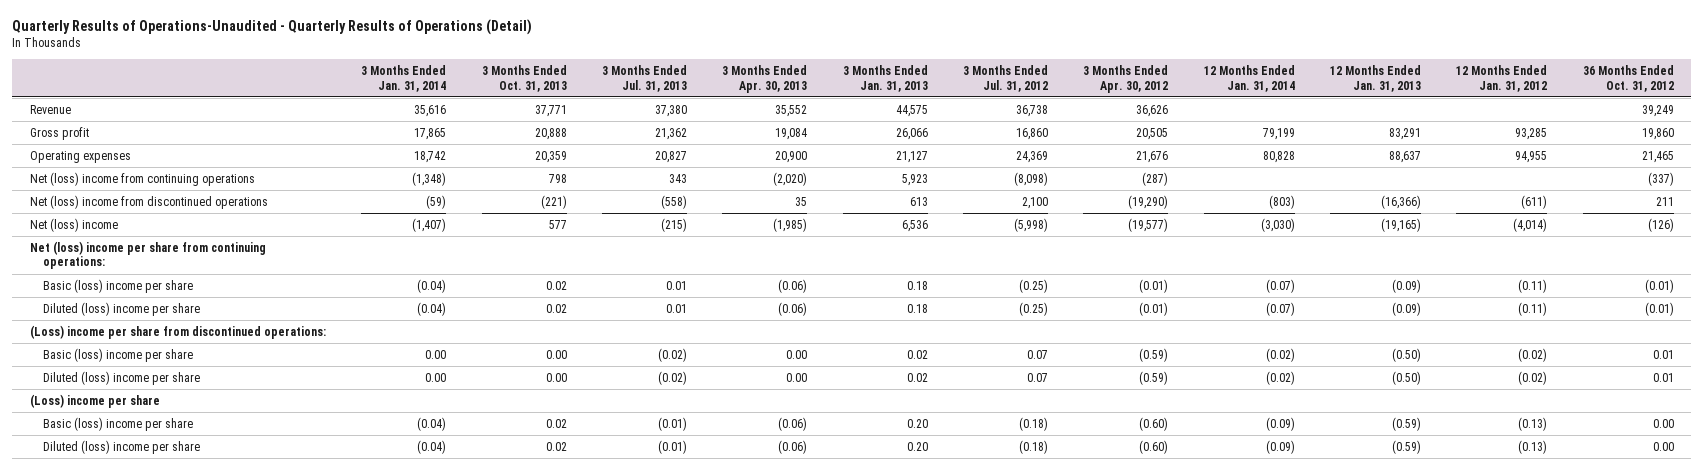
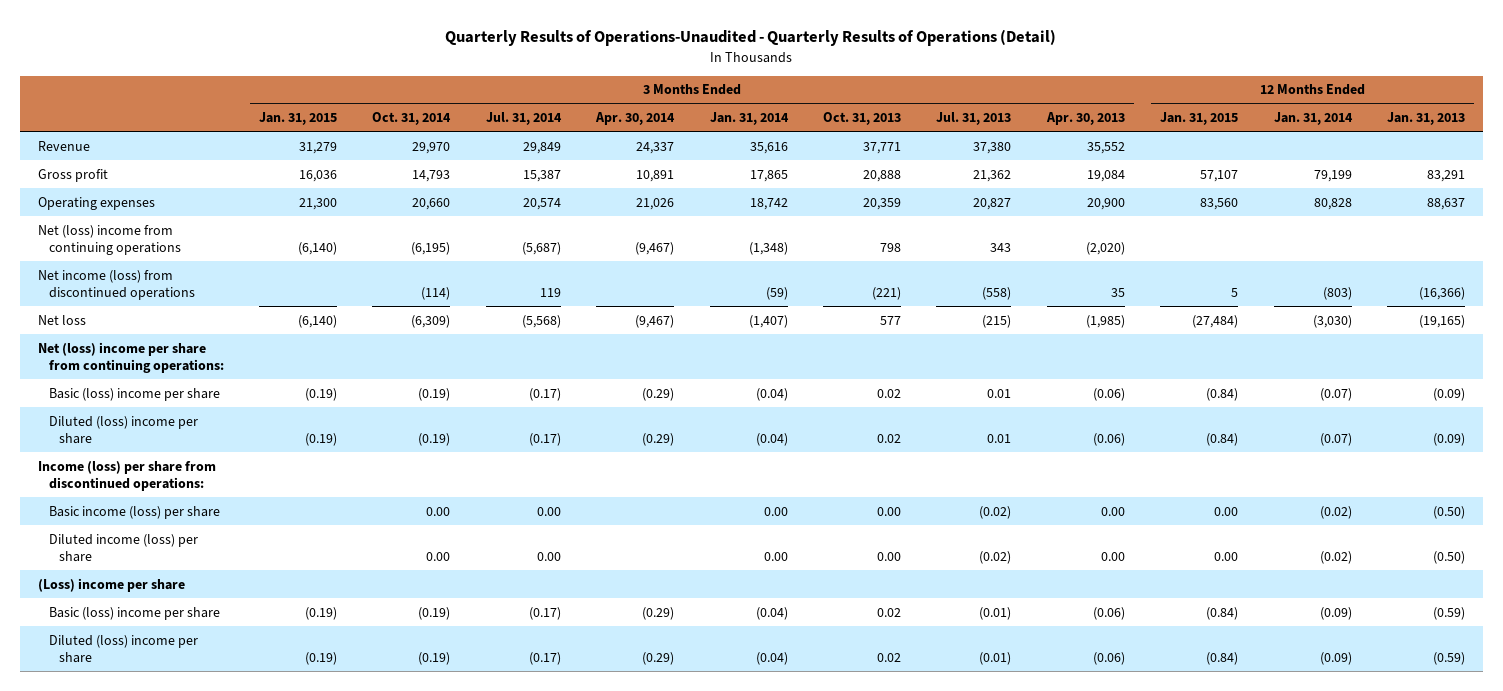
[842,64,928,92] 3 Months Ended Jan. 31, 2013 -> none
[963,64,1049,92] 3 Months Ended Jul. 31, 2012 -> none
[1083,64,1169,93] 3 Months Ended Apr. 30, 2012 -> none
[1456,64,1548,92] 12 Months Ended Jan. 31, 2012 -> none
[1582,64,1674,92] 36 Months Ended Oct. 31, 2012 -> none
none -> [259,111,338,125] Jan. 31, 2015
none -> [372,111,452,125] Oct. 31, 2014
none -> [485,111,562,125] Jul. 31, 2014
none -> [595,111,676,125] Apr. 30, 2014
none -> [1160,111,1239,125] Jan. 31, 2015
[29,194,268,209] Net (loss) income from discontinued operations -> [38,269,195,301] Net income (loss) from discontinued operations
[29,217,118,232] Net (loss) income -> [38,314,87,325] Net loss
[29,324,326,339] (Loss) income per share from discontinued operations: -> [38,460,217,492] Income (loss) per share from discontinued operations:
[42,347,193,362] Basic (loss) income per share -> [48,505,220,519] Basic income (loss) per share
[42,370,200,385] Diluted (loss) income per share -> [48,533,198,563] Diluted income (loss) per share

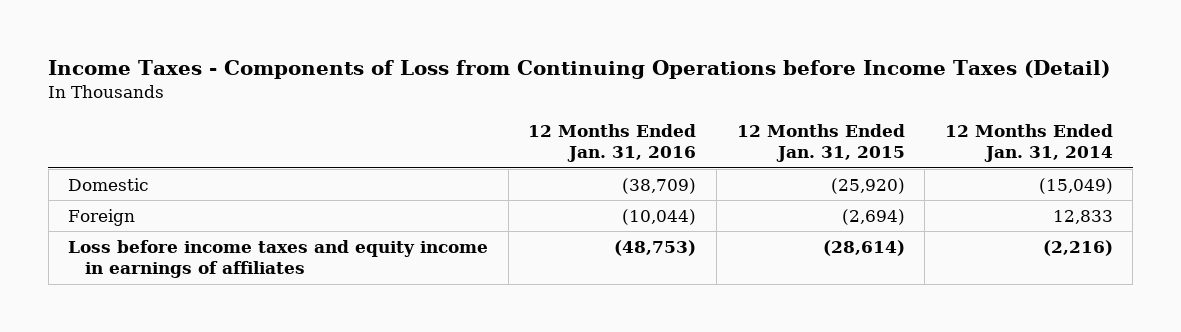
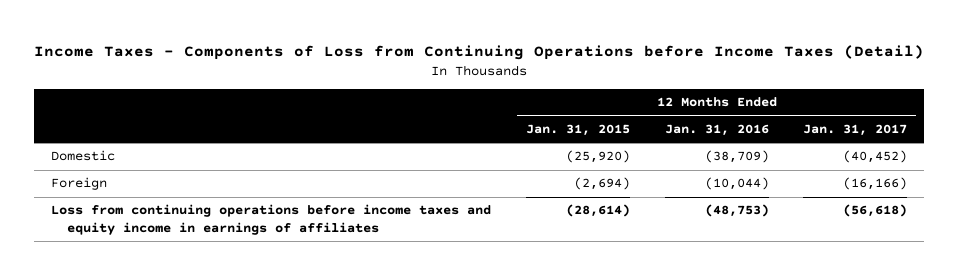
[944,123,1113,163] 12 Months Ended Jan. 31, 2014 -> none
none -> [803,124,908,137] Jan. 31, 2017
[68,239,489,279] Loss before income taxes and equity income in earnings of affiliates -> [51,204,492,236] Loss from continuing operations before income taxes and equity income in earnings of affiliates

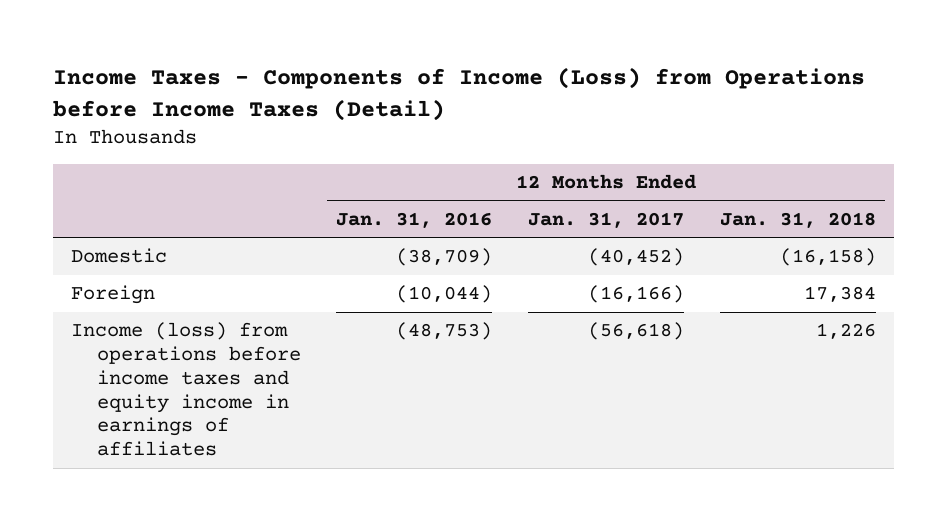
[34,44,925,60] Income Taxes - Components of Loss from Continuing Operations before Income Taxes (Detail) -> [52,67,865,121] Income Taxes - Components of Income (Loss) from Operations before Income Taxes (Detail)
[525,124,630,137] Jan. 31, 2015 -> none
none -> [719,211,876,228] Jan. 31, 2018
[51,204,492,236] Loss from continuing operations before income taxes and equity income in earnings of affiliates -> [70,322,301,457] Income (loss) from operations before income taxes and equity income in earnings of affiliates

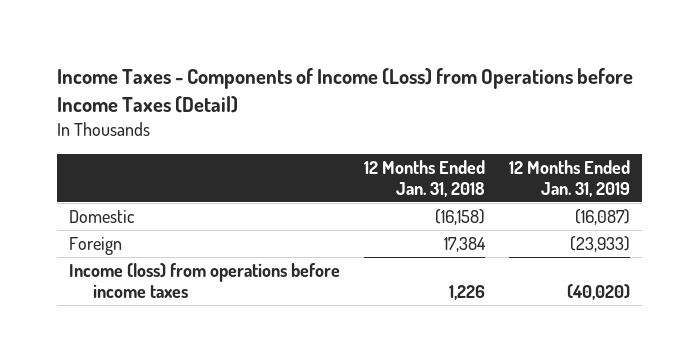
[336,211,493,228] Jan. 31, 2016 -> none
[528,211,685,228] Jan. 31, 2017 -> none
none -> [509,160,631,197] 12 Months Ended Jan. 31, 2019
[70,322,301,457] Income (loss) from operations before income taxes and equity income in earnings of affiliates -> [68,263,340,298] Income (loss) from operations before income taxes

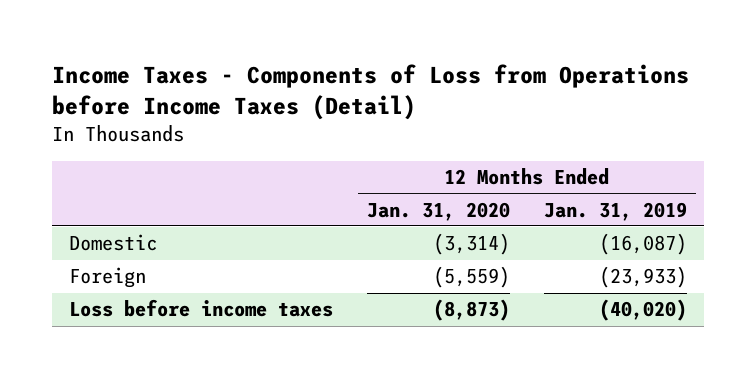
[56,68,633,113] Income Taxes - Components of Income (Loss) from Operations before Income Taxes (Detail) -> [51,63,689,120] Income Taxes - Components of Loss from Operations before Income Taxes (Detail)
[363,160,485,197] 12 Months Ended Jan. 31, 2018 -> none
none -> [366,201,510,221] Jan. 31, 2020
[68,263,340,298] Income (loss) from operations before income taxes -> [68,299,333,318] Loss before income taxes

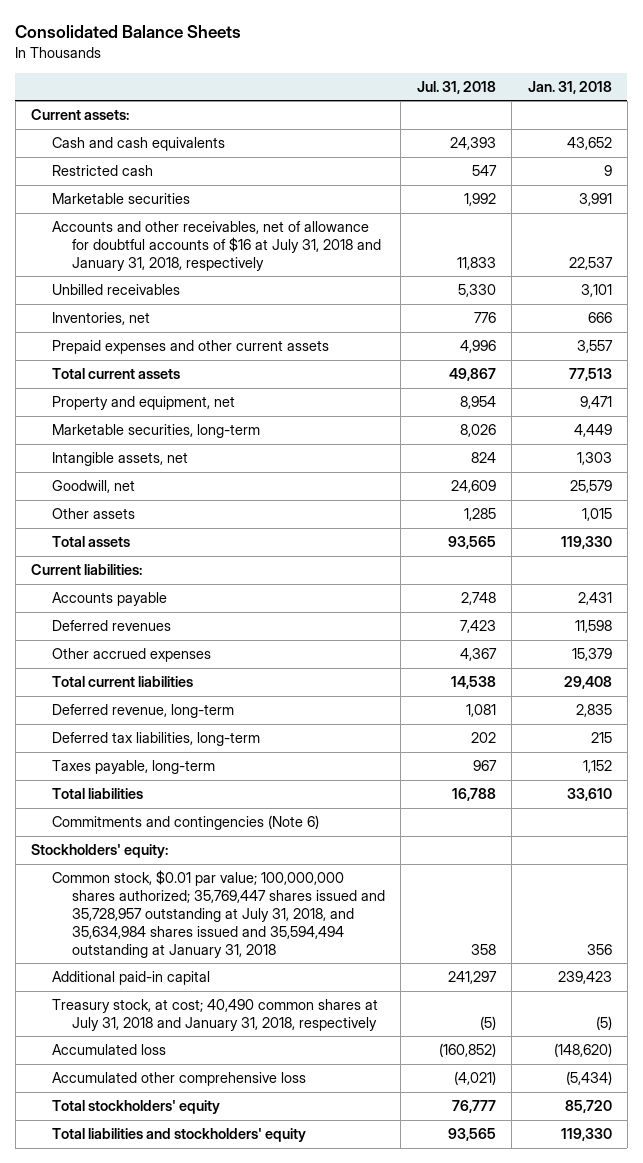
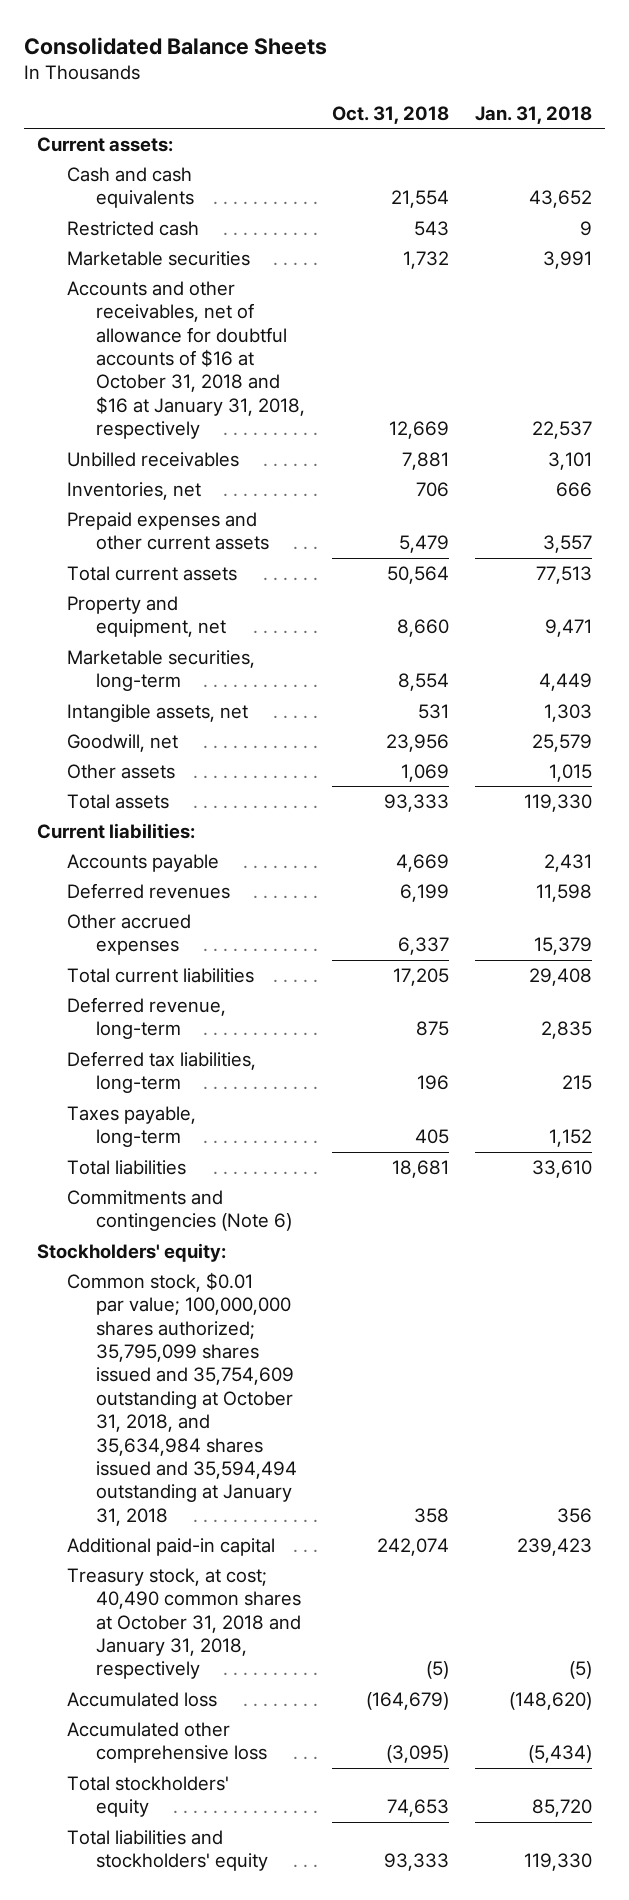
[416,80,496,94] Jul. 31, 2018 -> none
none -> [331,105,449,124] Oct. 31, 2018
[51,221,381,271] Accounts and other receivables, net of allowance for doubtful accounts of $16 at July 31, 2018 and January 31, 2018, respectively -> [66,280,306,440] Accounts and other receivables, net of allowance for doubtful accounts of $16 at October 31, 2018 and $16 at January 31, 2018, respectively
[51,870,385,958] Common stock, $0.01 par value; 100,000,000 shares authorized; 35,769,447 shares issued and 35,728,957 outstanding at July 31, 2018, and 35,634,984 shares issued and 35,594,494 outstanding at January 31, 2018 -> [66,1271,298,1526] Common stock, $0.01 par value; 100,000,000 shares authorized; 35,795,099 shares issued and 35,754,609 outstanding at October 31, 2018, and 35,634,984 shares issued and 35,594,494 outstanding at January 31, 2018
[51,999,378,1031] Treasury stock, at cost; 40,490 common shares at July 31, 2018 and January 31, 2018, respectively -> [66,1567,302,1680] Treasury stock, at cost; 40,490 common shares at October 31, 2018 and January 31, 2018, respectively

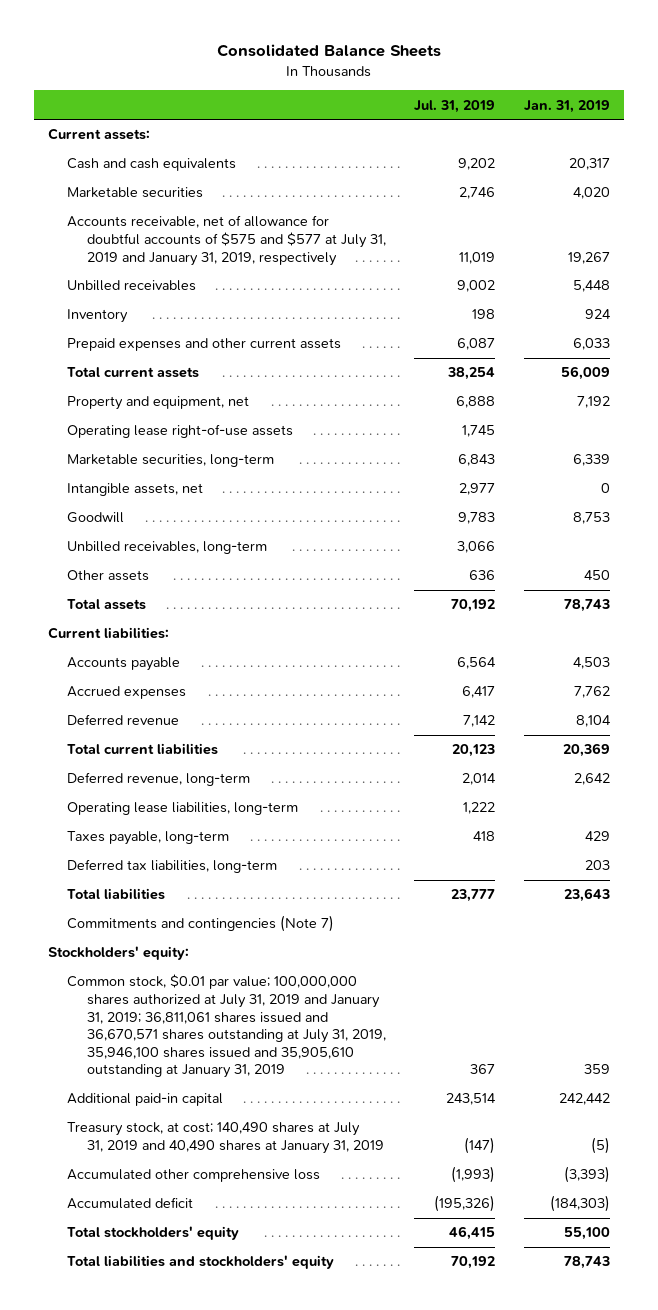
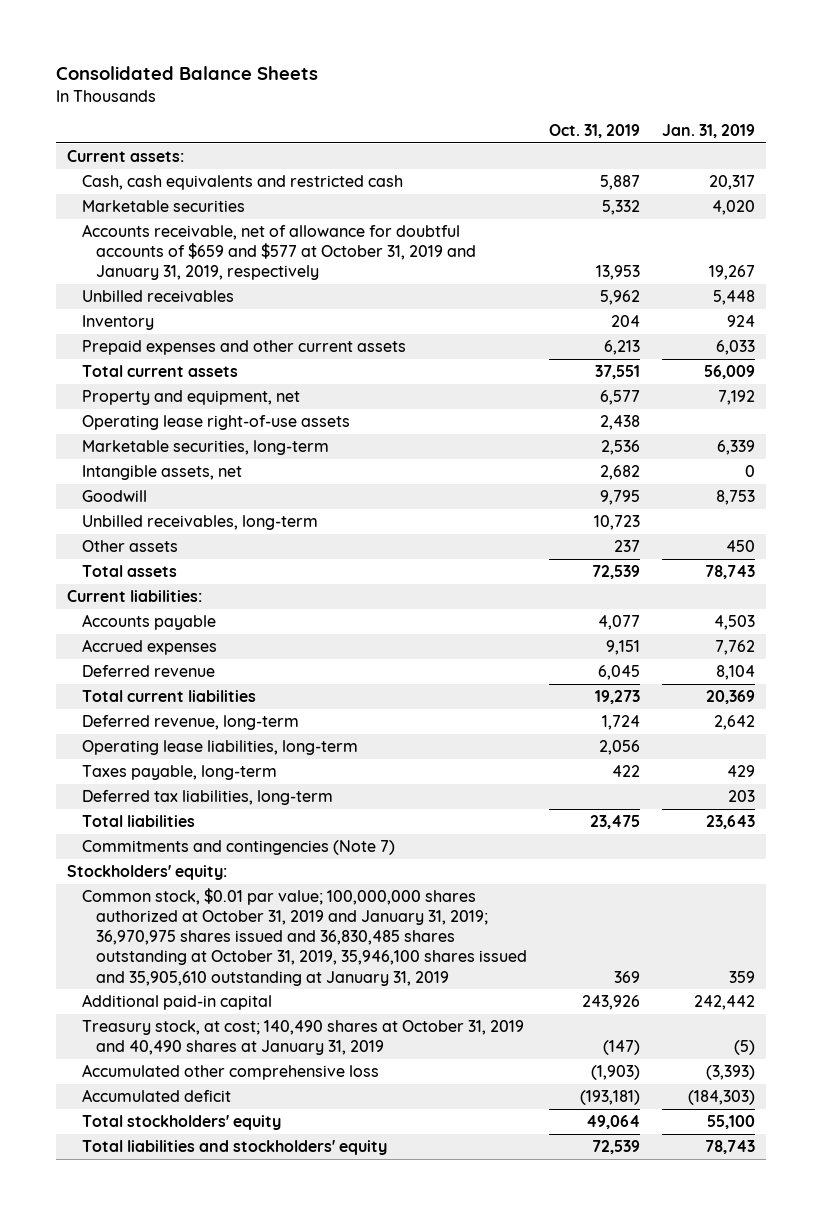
[414,99,496,113] Jul. 31, 2019 -> none
none -> [549,124,641,139] Oct. 31, 2019
[67,158,237,172] Cash and cash equivalents -> [81,175,403,191] Cash, cash equivalents and restricted cash
[67,215,387,266] Accounts receivable, net of allowance for doubtful accounts of $575 and $577 at July 31, 2019 and January 31, 2019, respectively -> [81,224,477,281] Accounts receivable, net of allowance for doubtful accounts of $659 and $577 at October 31, 2019 and January 31, 2019, respectively
[67,974,387,1079] Common stock, $0.01 par value; 100,000,000 shares authorized at July 31, 2019 and January 31, 2019; 36,811,061 shares issued and 36,670,571 shares outstanding at July 31, 2019, 35,946,100 shares issued and 35,905,610 outstanding at January 31, 2019 -> [81,888,528,986] Common stock, $0.01 par value; 100,000,000 shares authorized at October 31, 2019 and January 31, 2019; 36,970,975 shares issued and 36,830,485 shares outstanding at October 31, 2019, 35,946,100 shares issued and 35,905,610 outstanding at January 31, 2019
[67,1122,385,1154] Treasury stock, at cost; 140,490 shares at July 31, 2019 and 40,490 shares at January 31, 2019 -> [81,1020,524,1056] Treasury stock, at cost; 140,490 shares at October 31, 2019 and 40,490 shares at January 31, 2019

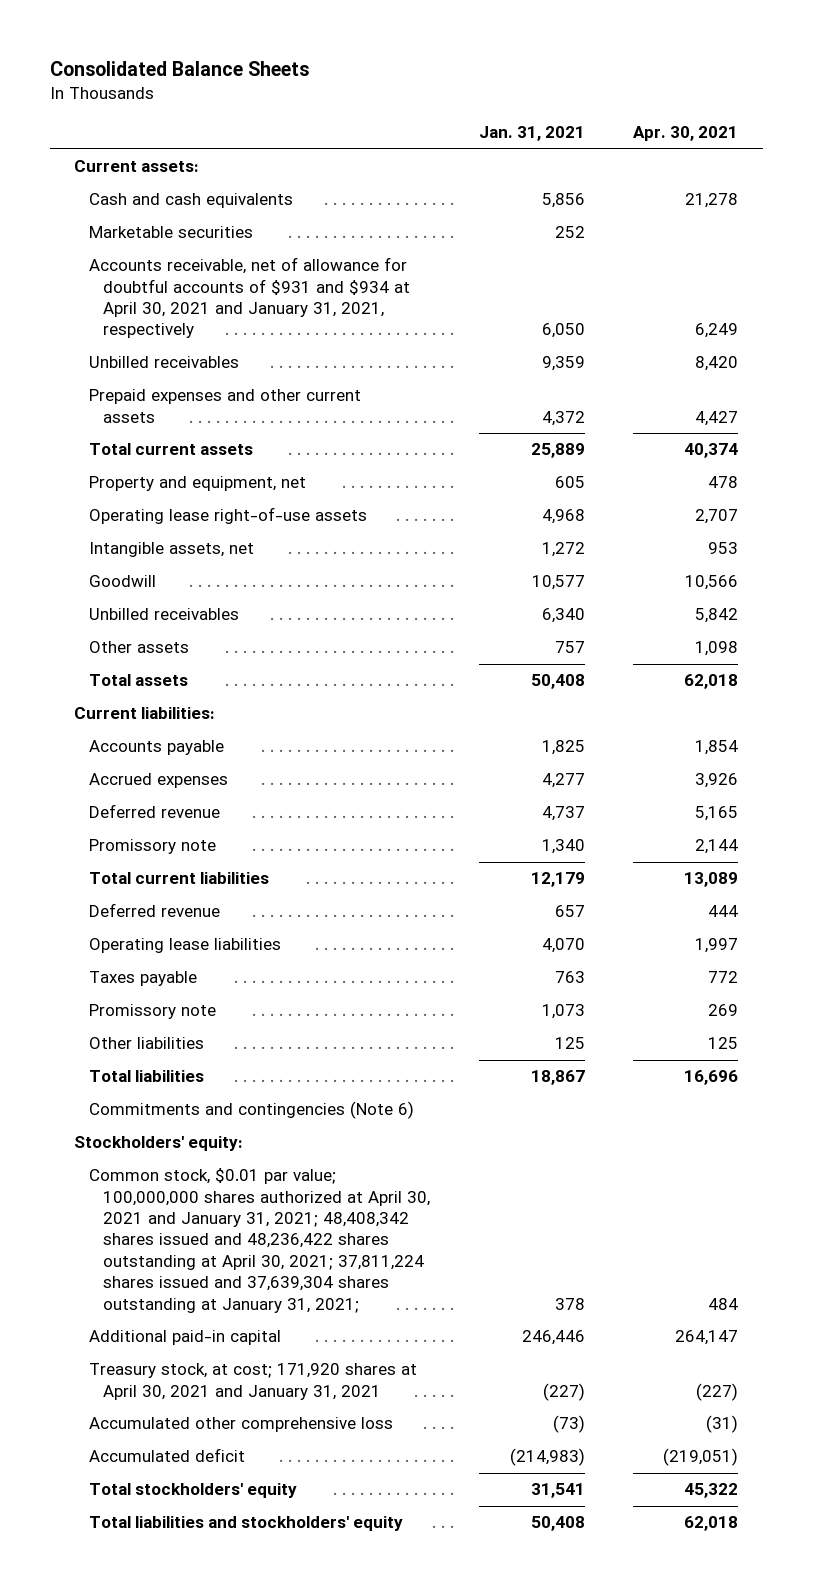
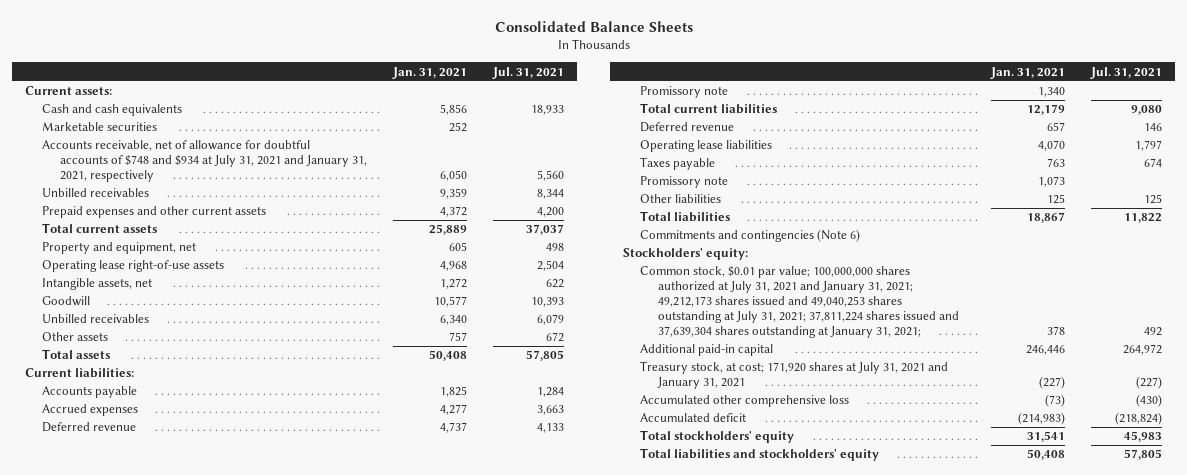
[633,126,739,142] Apr. 30, 2021 -> none
none -> [492,66,565,79] Jul. 31, 2021
[88,257,410,339] Accounts receivable, net of allowance for doubtful accounts of $931 and $934 at April 30, 2021 and January 31, 2021, respectively -> [42,140,367,183] Accounts receivable, net of allowance for doubtful accounts of $748 and $934 at July 31, 2021 and January 31, 2021, respectively
[88,1168,430,1313] Common stock, $0.01 par value; 100,000,000 shares authorized at April 30, 2021 and January 31, 2021; 48,408,342 shares issued and 48,236,422 shares outstanding at April 30, 2021; 37,811,224 shares issued and 37,639,304 shares outstanding at January 31, 2021; -> [640,266,959,339] Common stock, $0.01 par value; 100,000,000 shares authorized at July 31, 2021 and January 31, 2021; 49,212,173 shares issued and 49,040,253 shares outstanding at July 31, 2021; 37,811,224 shares issued and 37,639,304 shares outstanding at January 31, 2021;
[88,1363,417,1400] Treasury stock, at cost; 171,920 shares at April 30, 2021 and January 31, 2021 -> [640,361,949,390] Treasury stock, at cost; 171,920 shares at July 31, 2021 and January 31, 2021

